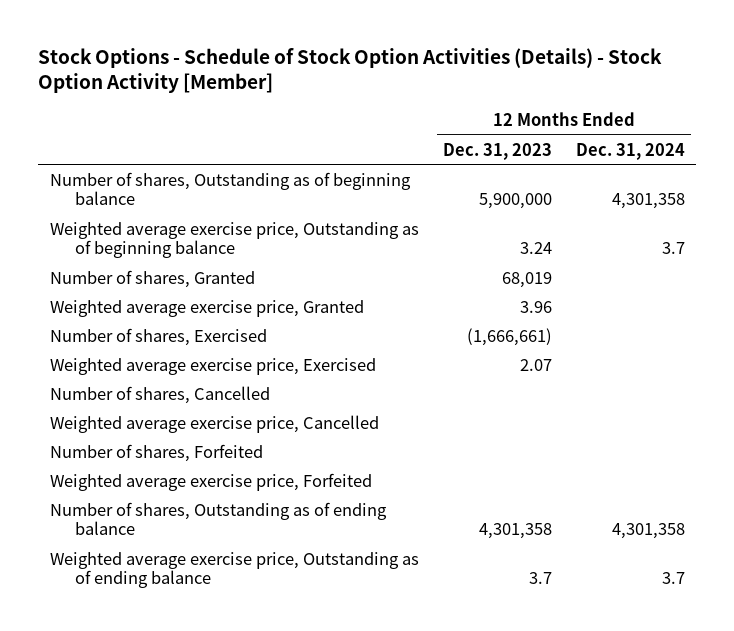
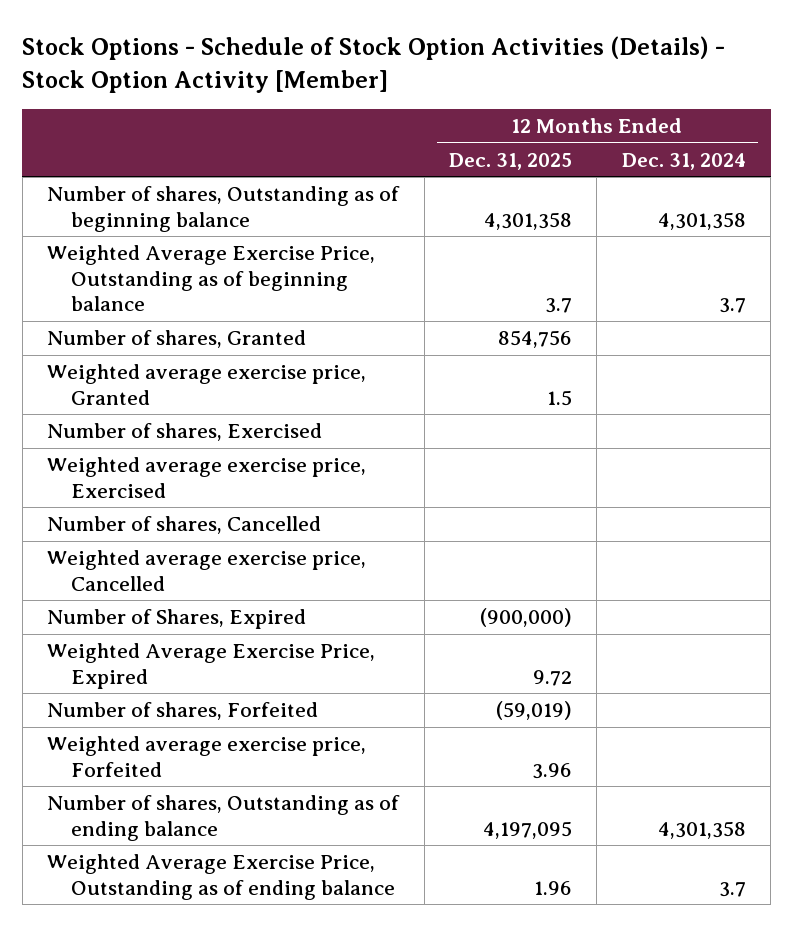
[442,142,552,160] Dec. 31, 2023 -> none
none -> [449,152,573,170] Dec. 31, 2025
[49,221,419,259] Weighted average exercise price, Outstanding as of beginning balance -> [47,245,376,312] Weighted Average Exercise Price, Outstanding as of beginning balance
none -> [47,609,307,630] Number of Shares, Expired
none -> [47,643,376,689] Weighted Average Exercise Price, Expired
[49,551,419,589] Weighted average exercise price, Outstanding as of ending balance -> [47,854,396,900] Weighted Average Exercise Price, Outstanding as of ending balance

